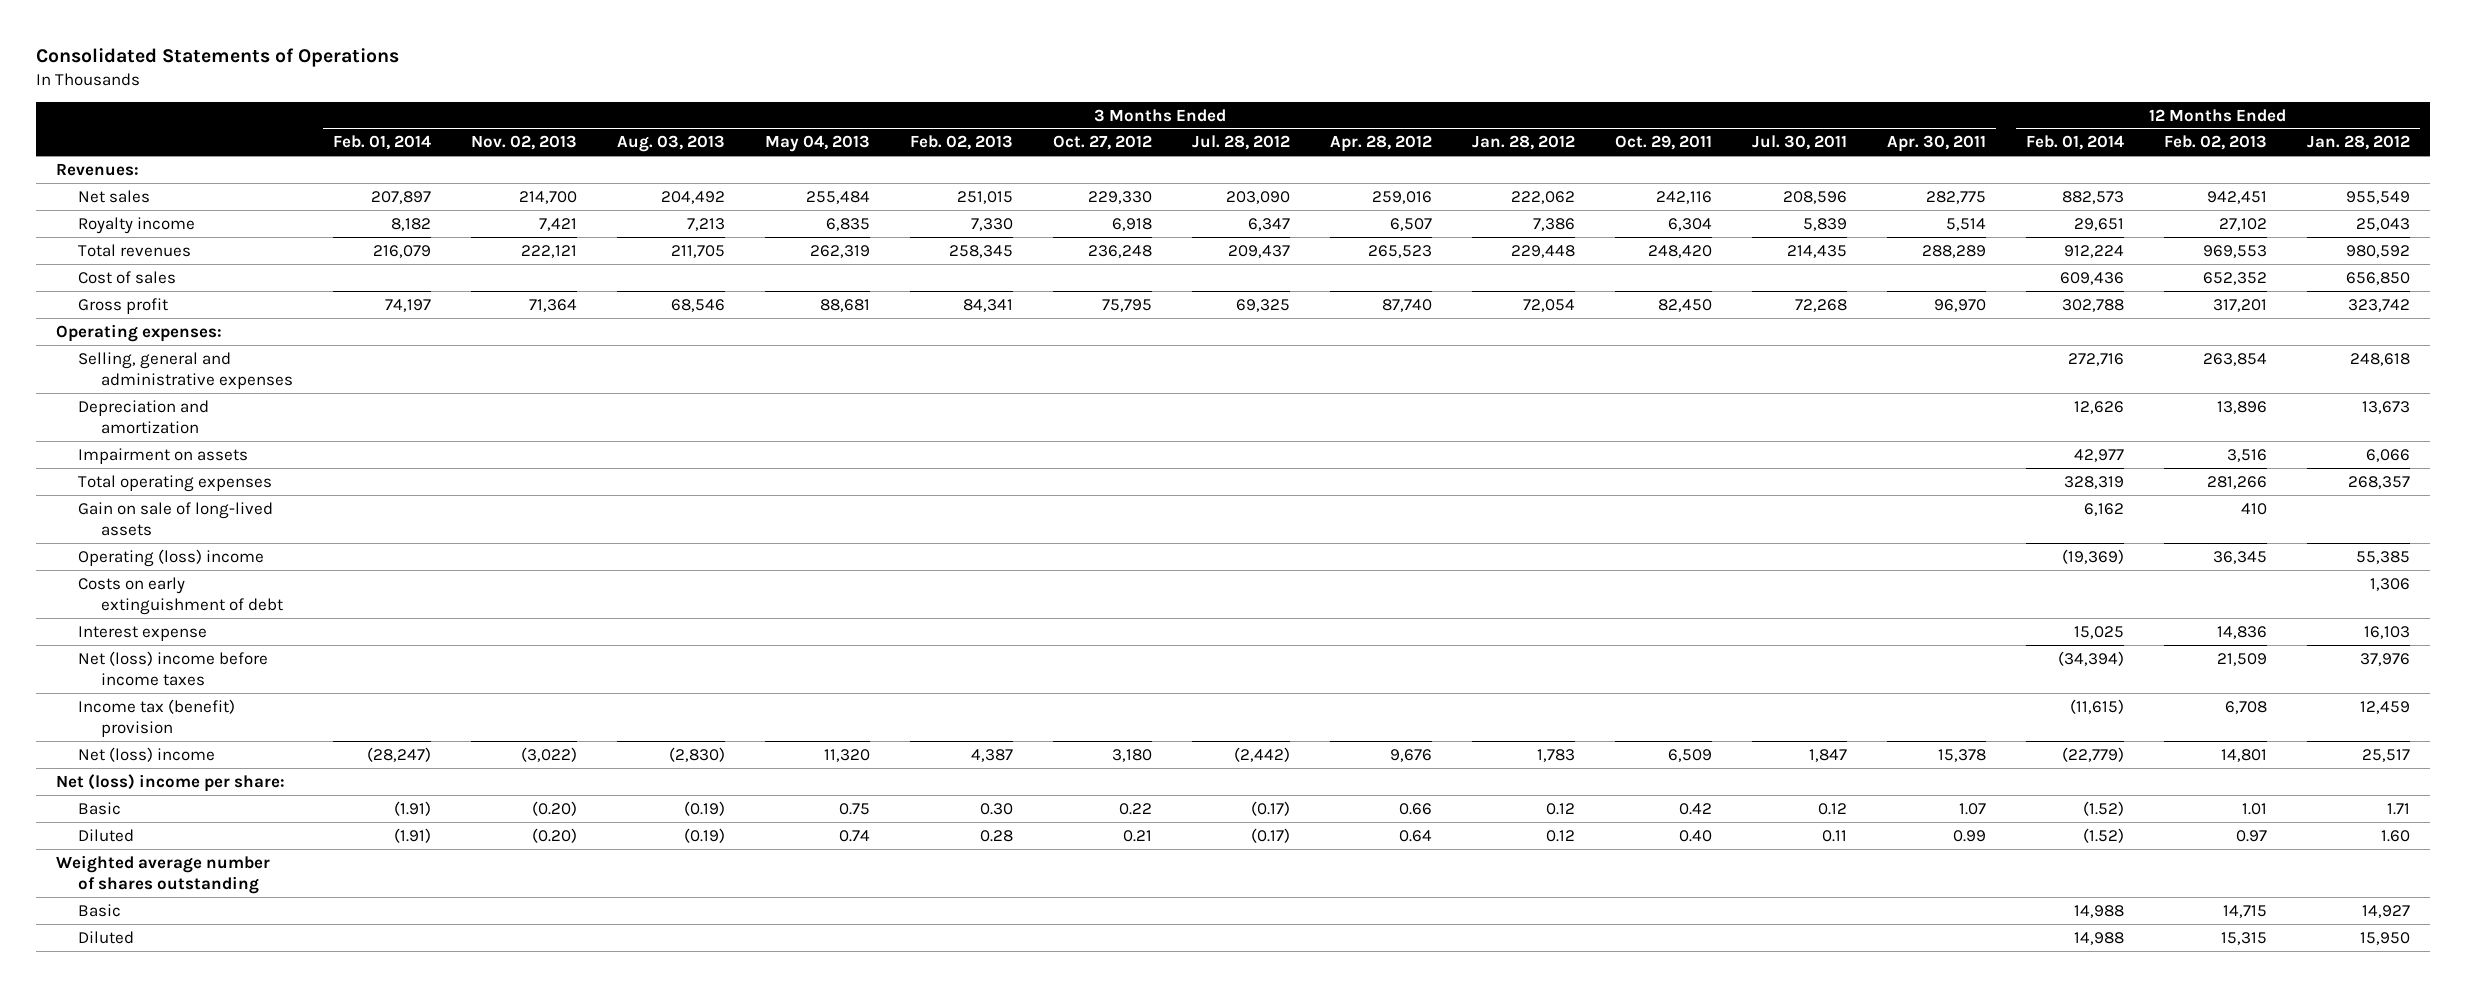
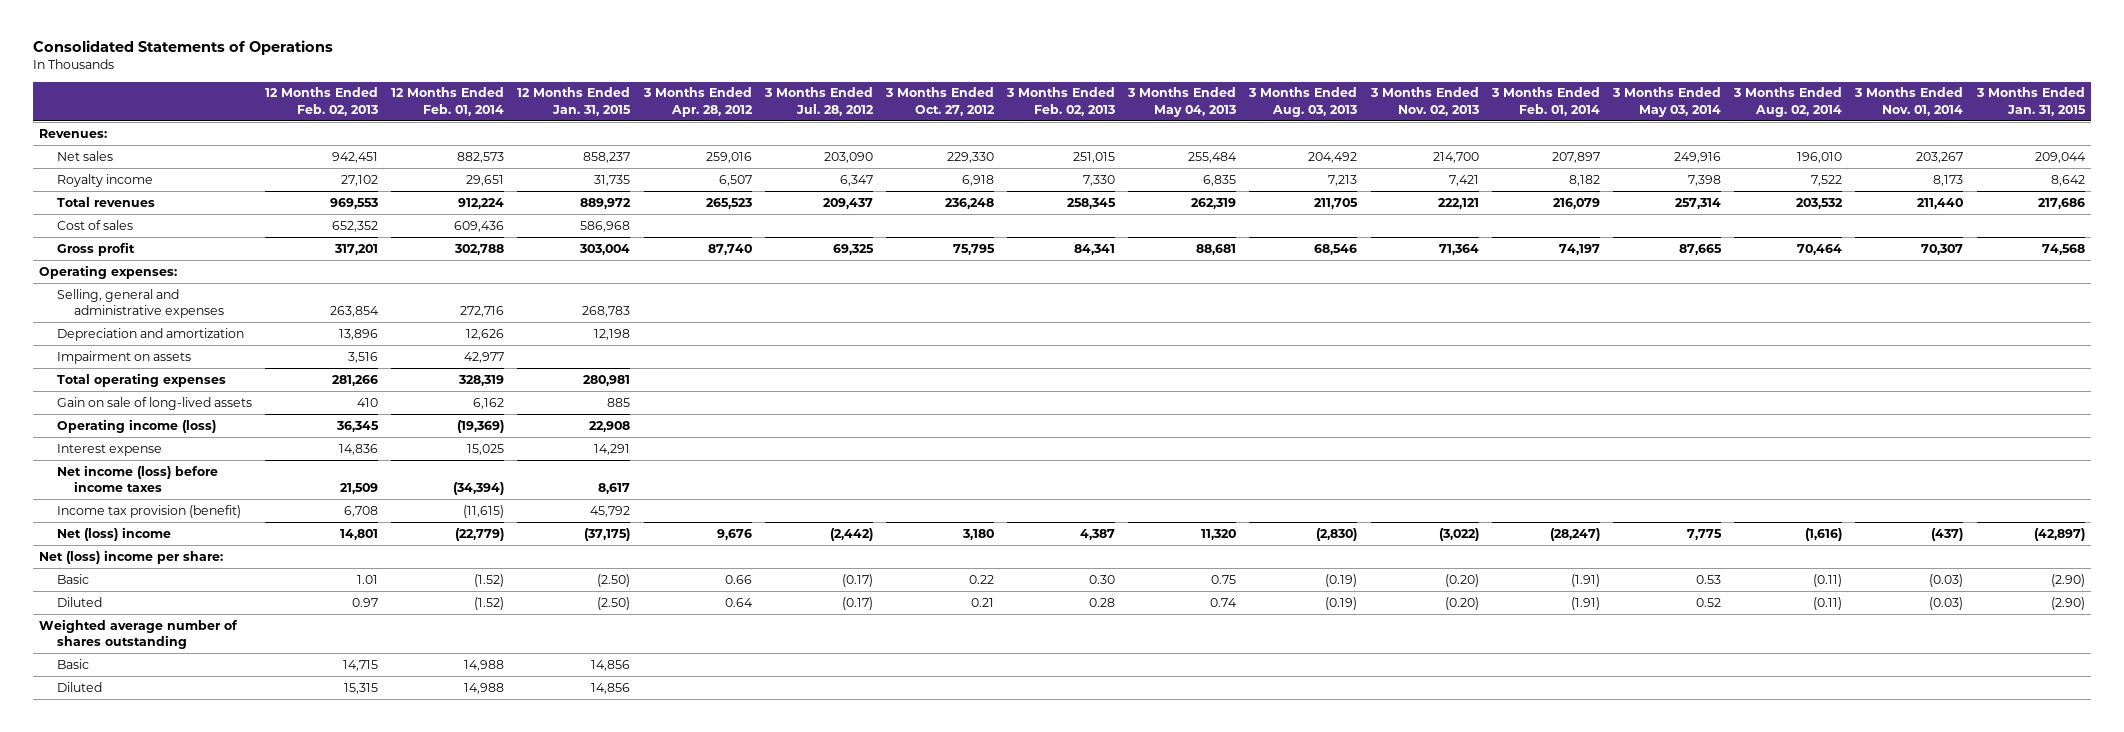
[1472,135,1576,151] Jan. 28, 2012 -> none
[1615,135,1713,151] Oct. 29, 2011 -> none
[1752,135,1848,151] Jul. 30, 2011 -> none
[1887,135,1987,153] Apr. 30, 2011 -> none
[2307,135,2411,151] Jan. 28, 2012 -> none
none -> [517,87,632,116] 12 Months Ended Jan. 31, 2015
none -> [1612,87,1722,117] 3 Months Ended May 03, 2014
none -> [1733,87,1843,117] 3 Months Ended Aug. 02, 2014
none -> [1854,87,1964,116] 3 Months Ended Nov. 01, 2014
none -> [1975,87,2086,116] 3 Months Ended Jan. 31, 2015
[78,576,284,615] Costs on early extinguishment of debt -> none
[78,548,265,567] Operating (loss) income -> [56,418,216,433] Operating income (loss)
[78,650,269,686] Net (loss) income before income taxes -> [56,464,218,492] Net income (loss) before income taxes
[78,698,236,737] Income tax (benefit) provision -> [56,504,241,518] Income tax provision (benefit)

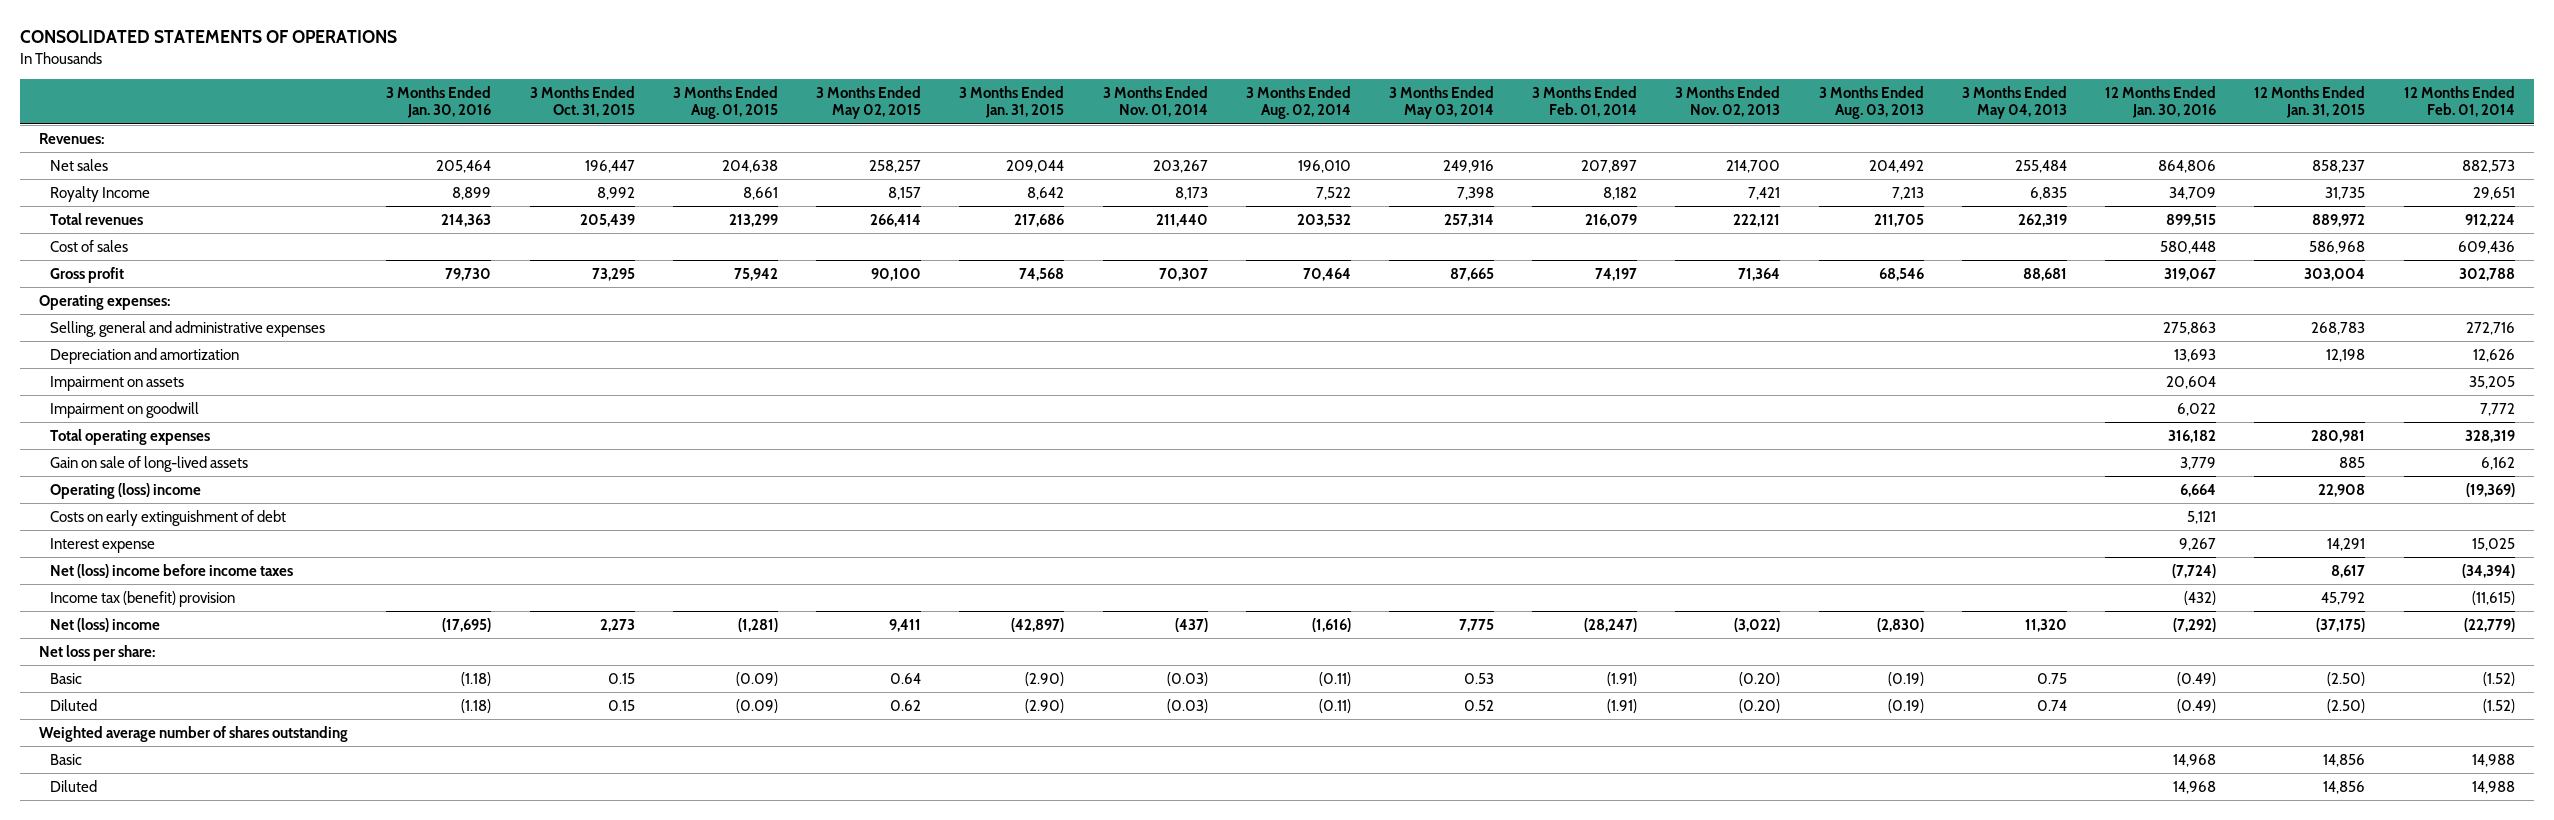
[32,40,333,56] Consolidated Statements of Operations -> [20,30,398,44] CONSOLIDATED STATEMENTS OF OPERATIONS
[265,87,379,116] 12 Months Ended Feb. 02, 2013 -> none
[642,87,753,117] 3 Months Ended Apr. 28, 2012 -> none
[763,87,874,116] 3 Months Ended Jul. 28, 2012 -> none
[884,87,995,116] 3 Months Ended Oct. 27, 2012 -> none
[1006,87,1116,116] 3 Months Ended Feb. 02, 2013 -> none
none -> [386,85,492,119] 3 Months Ended Jan. 30, 2016
none -> [529,85,635,118] 3 Months Ended Oct. 31, 2015
none -> [672,85,778,120] 3 Months Ended Aug. 01, 2015
none -> [816,85,922,120] 3 Months Ended May 02, 2015
none -> [2105,85,2217,119] 12 Months Ended Jan. 30, 2016
[56,173,153,187] Royalty income -> [50,185,151,202] Royalty Income
[464,351,505,363] 42,977 -> [2468,375,2515,389] 35,205
none -> [50,401,200,418] Impairment on goodwill
[56,418,216,433] Operating income (loss) -> [50,482,202,499] Operating (loss) income
none -> [50,509,287,526] Costs on early extinguishment of debt
[56,464,218,492] Net income (loss) before income taxes -> [50,563,294,578] Net (loss) income before income taxes
[56,504,241,518] Income tax provision (benefit) -> [50,590,236,607] Income tax (benefit) provision
[39,549,224,564] Net (loss) income per share: -> [39,644,156,661] Net loss per share:

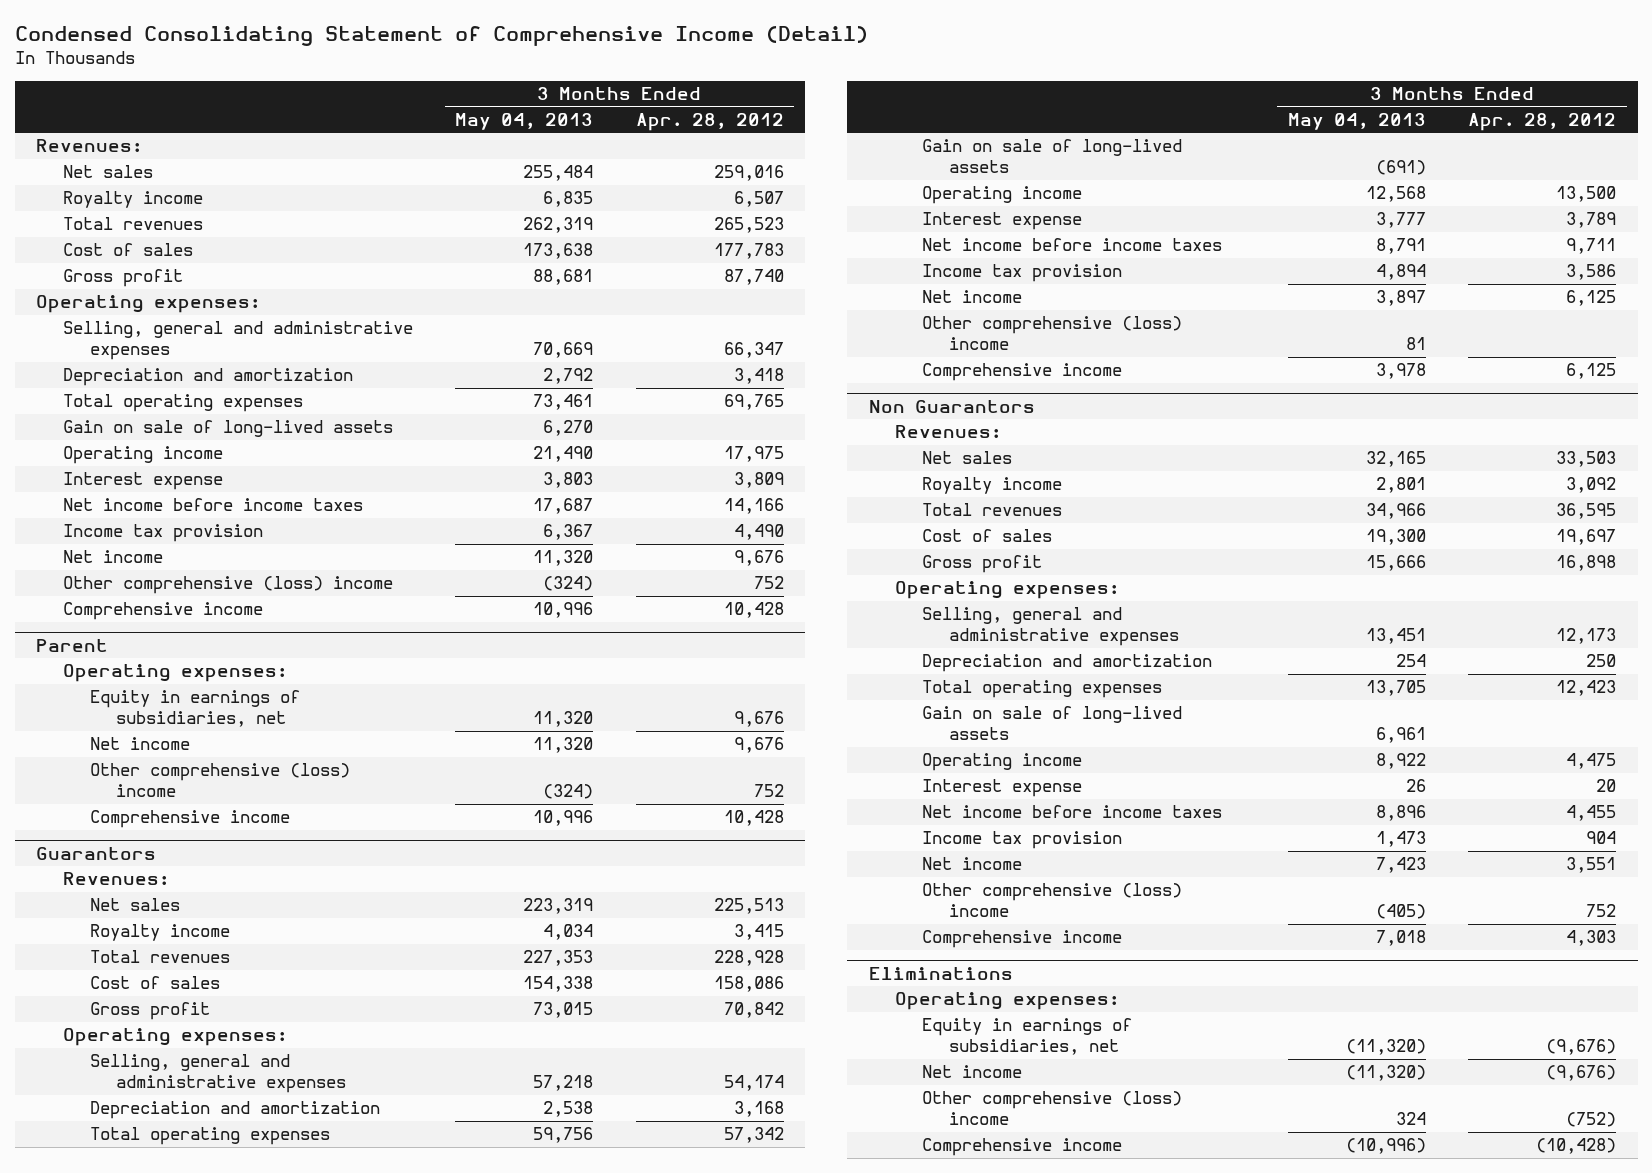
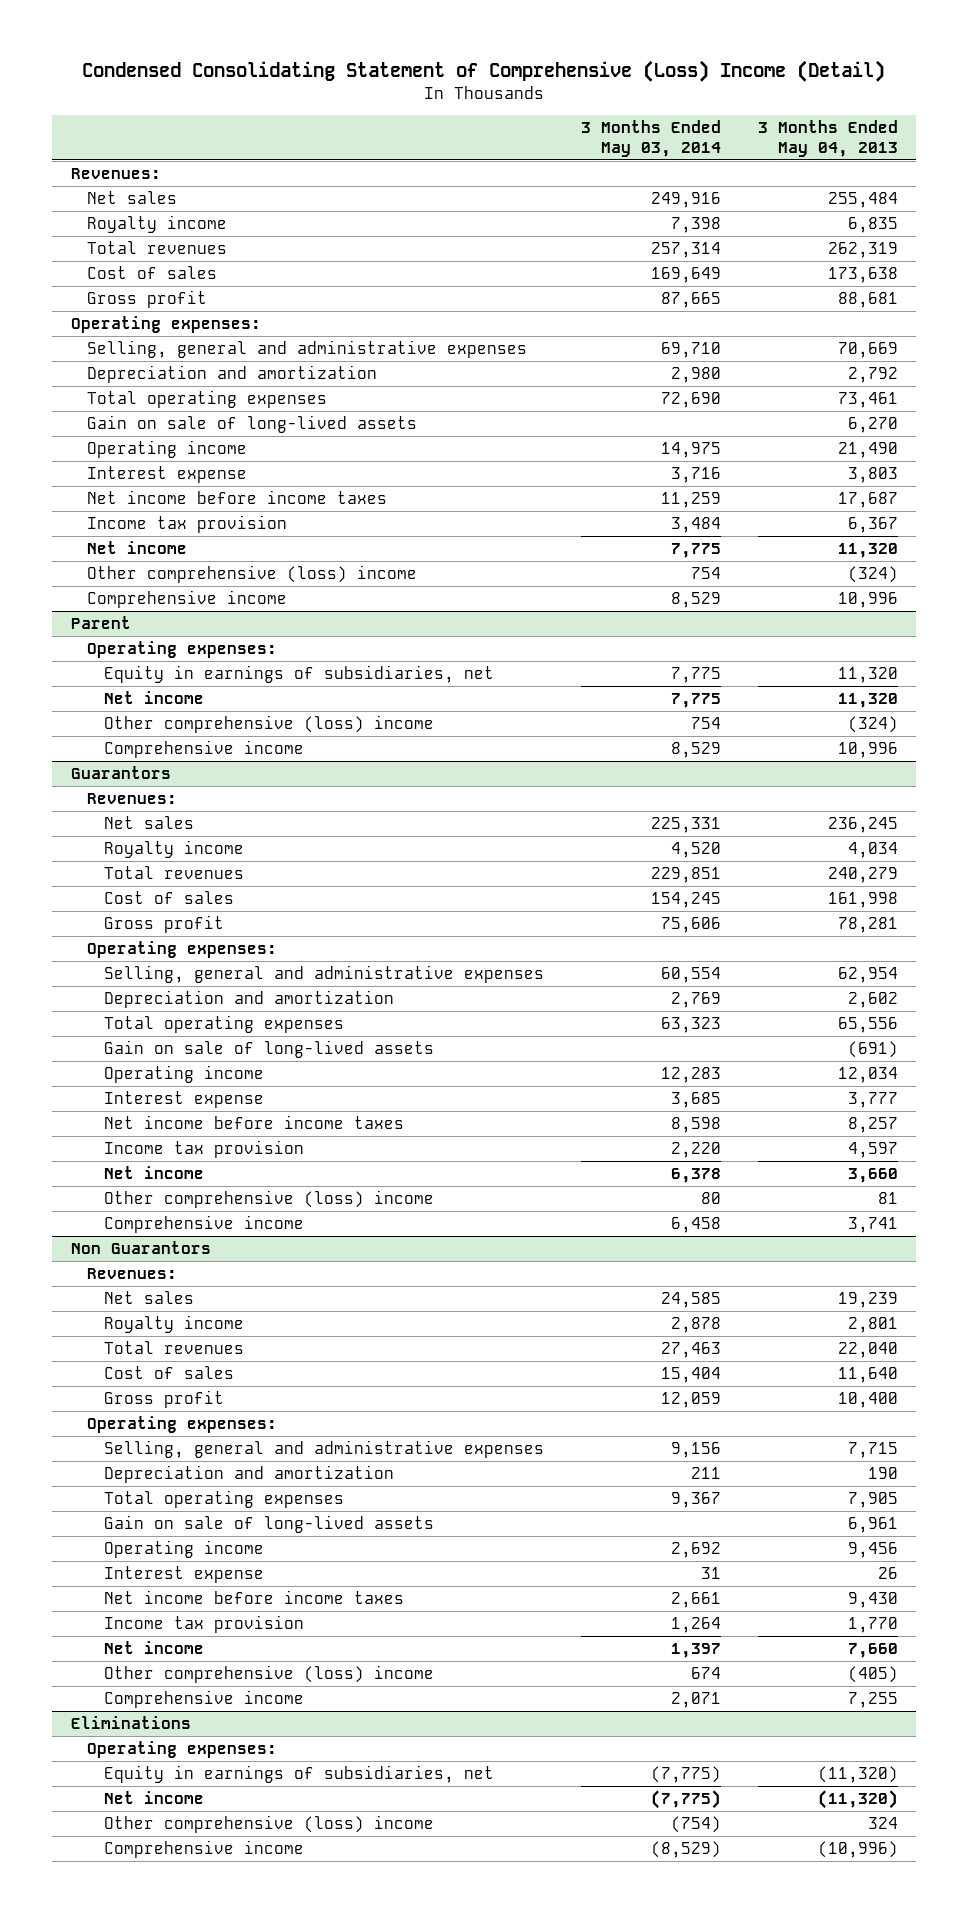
[14,25,868,46] Condensed Consolidating Statement of Comprehensive Income (Detail) -> [82,60,886,83] Condensed Consolidating Statement of Comprehensive (Loss) Income (Detail)
[635,112,784,131] Apr. 28, 2012 -> none
none -> [581,119,722,157] 3 Months Ended May 03, 2014
[523,898,594,915] 223,319 -> [827,817,898,834] 236,245
[523,950,594,967] 227,353 -> [827,867,898,884] 240,279
[523,976,594,993] 154,338 -> [827,892,898,909] 161,998
[533,1002,594,1019] 73,015 -> [837,917,898,934] 78,281
[533,1075,594,1092] 57,218 -> [837,967,898,984] 62,954
[543,1101,594,1118] 2,538 -> [847,992,898,1009] 2,602
[533,1127,594,1144] 59,756 -> [837,1017,898,1034] 65,556
[1365,186,1426,203] 12,568 -> [837,1067,898,1084] 12,034
[1375,238,1426,255] 8,791 -> [847,1117,898,1134] 8,257
[1375,264,1426,281] 4,894 -> [847,1142,898,1159] 4,597
[1375,290,1426,307] 3,897 -> [847,1168,898,1184] 3,660
[1375,363,1426,380] 3,978 -> [847,1217,898,1234] 3,741
[1365,451,1426,468] 32,165 -> [837,1292,898,1309] 19,239
[1365,503,1426,520] 34,966 -> [837,1342,898,1359] 22,040
[1365,529,1426,546] 19,300 -> [837,1367,898,1384] 11,640
[1365,555,1426,572] 15,666 -> [837,1392,898,1409] 10,400
[1365,628,1426,645] 13,451 -> [847,1442,898,1459] 7,715
[1395,654,1426,668] 254 -> [867,1467,898,1480] 190
[1365,680,1426,697] 13,705 -> [847,1492,898,1509] 7,905
[1375,753,1426,770] 8,922 -> [847,1542,898,1559] 9,456
[1375,805,1426,822] 8,896 -> [847,1592,898,1609] 9,430
[1375,831,1426,848] 1,473 -> [847,1617,898,1634] 1,770
[1375,857,1426,874] 7,423 -> [847,1643,898,1659] 7,660
[1375,930,1426,947] 7,018 -> [847,1692,898,1709] 7,255

